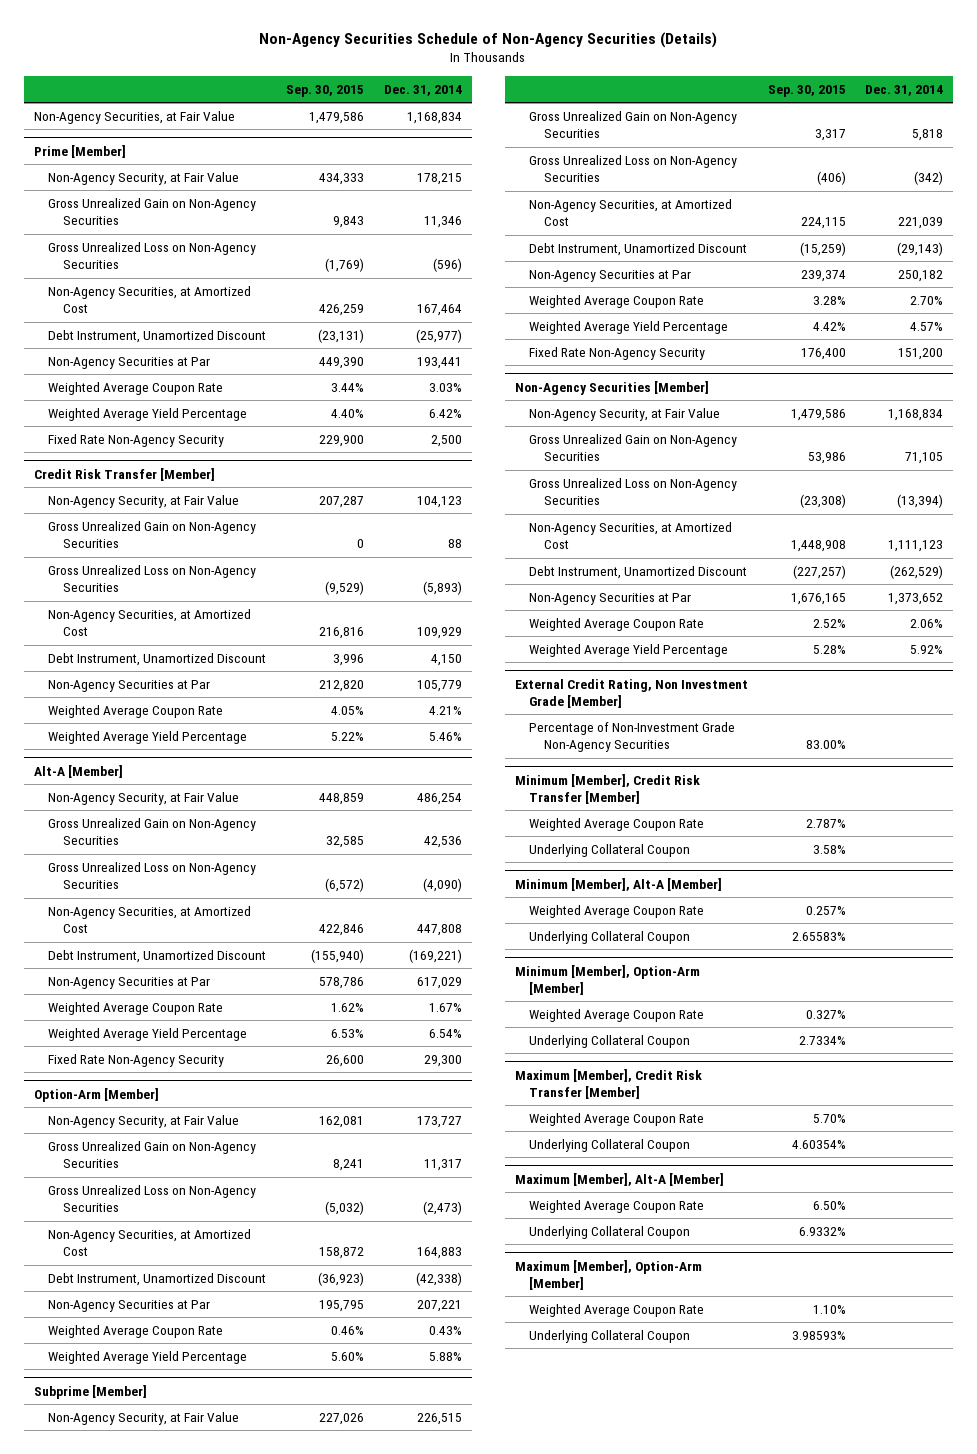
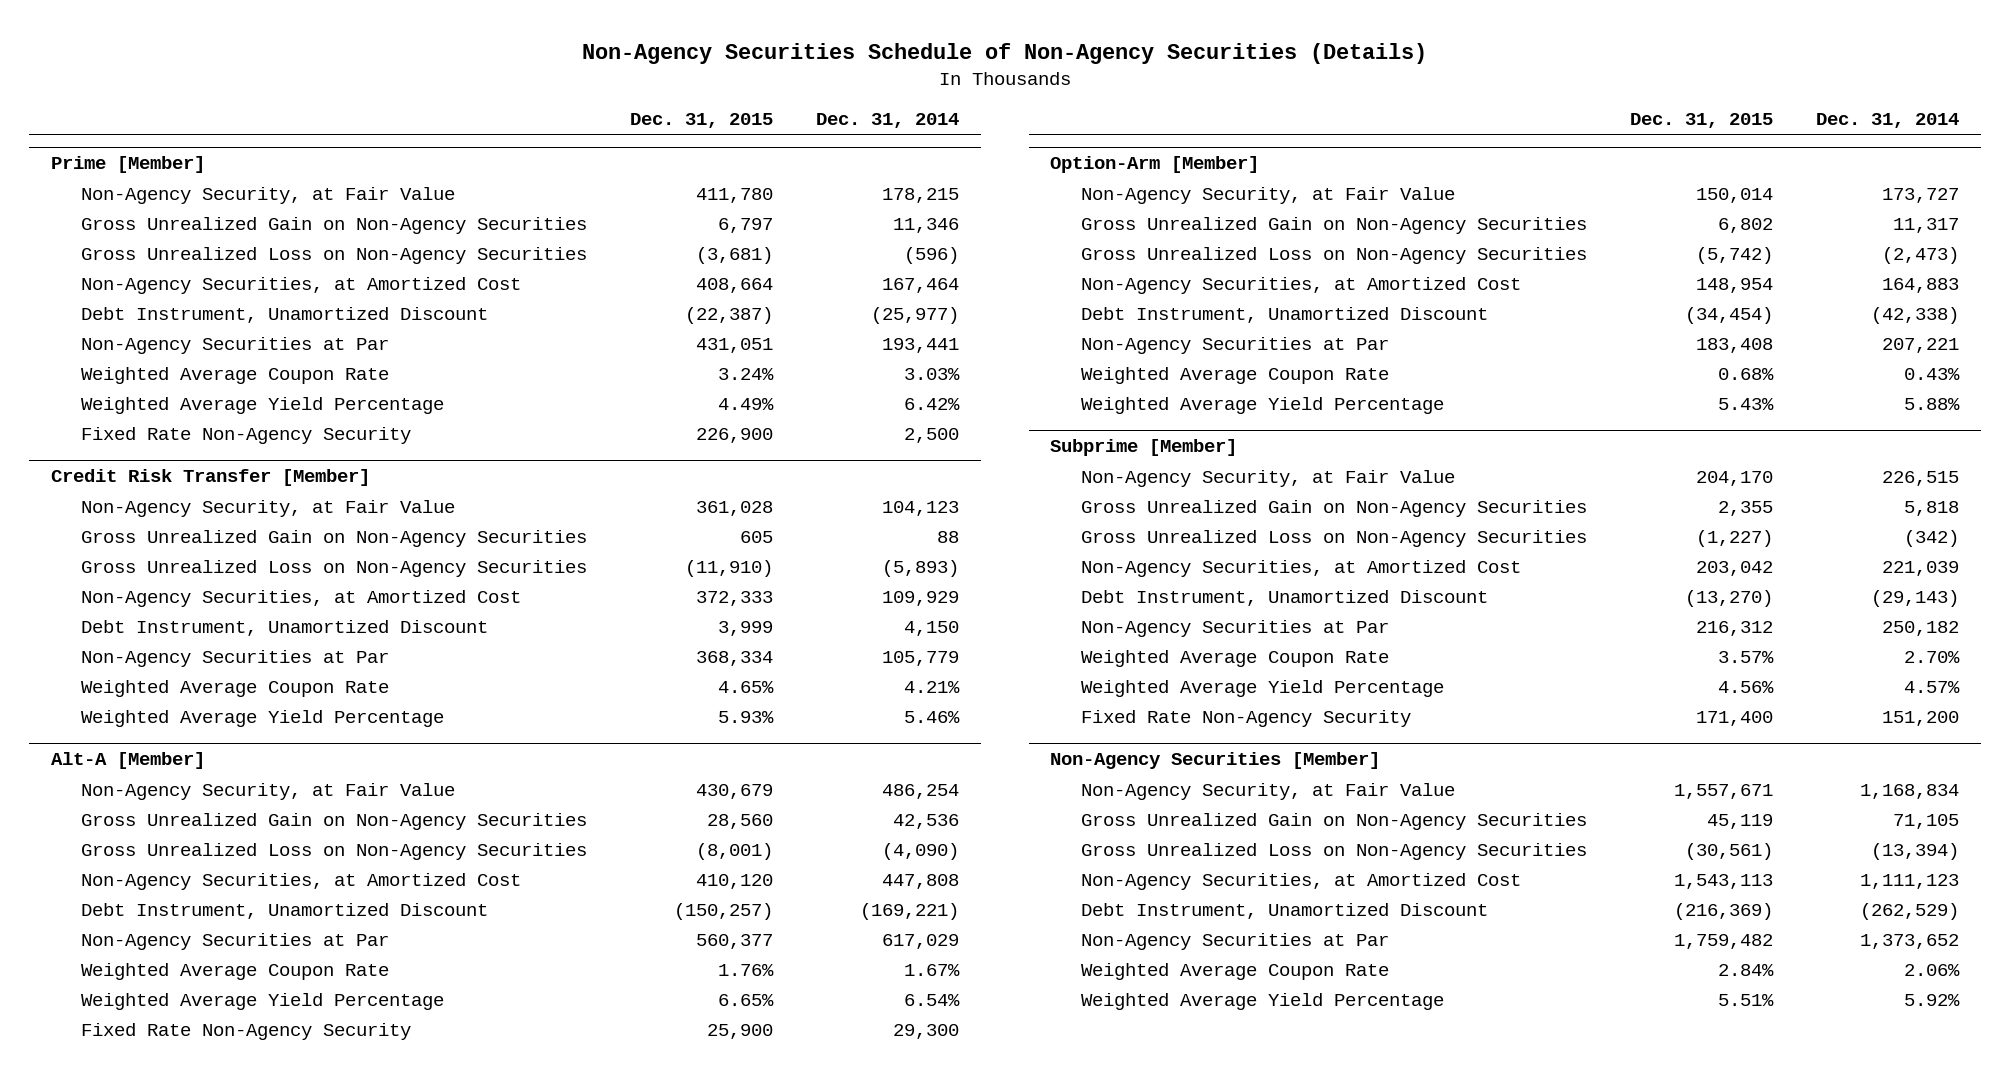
[286,84,365,97] Sep. 30, 2015 -> none
none -> [629,113,773,129] Dec. 31, 2015
[33,110,235,124] Non-Agency Securities, at Fair Value -> none
[514,678,748,708] External Credit Rating, Non Investment Grade [Member] -> none
[529,721,736,753] Percentage of Non-Investment Grade Non-Agency Securities -> none
[514,773,700,804] Minimum [Member], Credit Risk Transfer [Member] -> none
[529,817,705,831] Weighted Average Coupon Rate -> none
[529,843,691,857] Underlying Collateral Coupon -> none
[514,877,722,891] Minimum [Member], Alt-A [Member] -> none
[529,904,705,918] Weighted Average Coupon Rate -> none
[529,930,691,944] Underlying Collateral Coupon -> none
[514,964,700,995] Minimum [Member], Option-Arm [Member] -> none
[529,1008,705,1022] Weighted Average Coupon Rate -> none
[529,1034,691,1048] Underlying Collateral Coupon -> none
[514,1068,702,1099] Maximum [Member], Credit Risk Transfer [Member] -> none
[529,1112,705,1126] Weighted Average Coupon Rate -> none
[529,1138,691,1152] Underlying Collateral Coupon -> none
[514,1172,724,1186] Maximum [Member], Alt-A [Member] -> none
[529,1199,705,1213] Weighted Average Coupon Rate -> none
[529,1225,691,1239] Underlying Collateral Coupon -> none
[514,1259,702,1290] Maximum [Member], Option-Arm [Member] -> none
[529,1303,705,1317] Weighted Average Coupon Rate -> none
[529,1329,691,1343] Underlying Collateral Coupon -> none

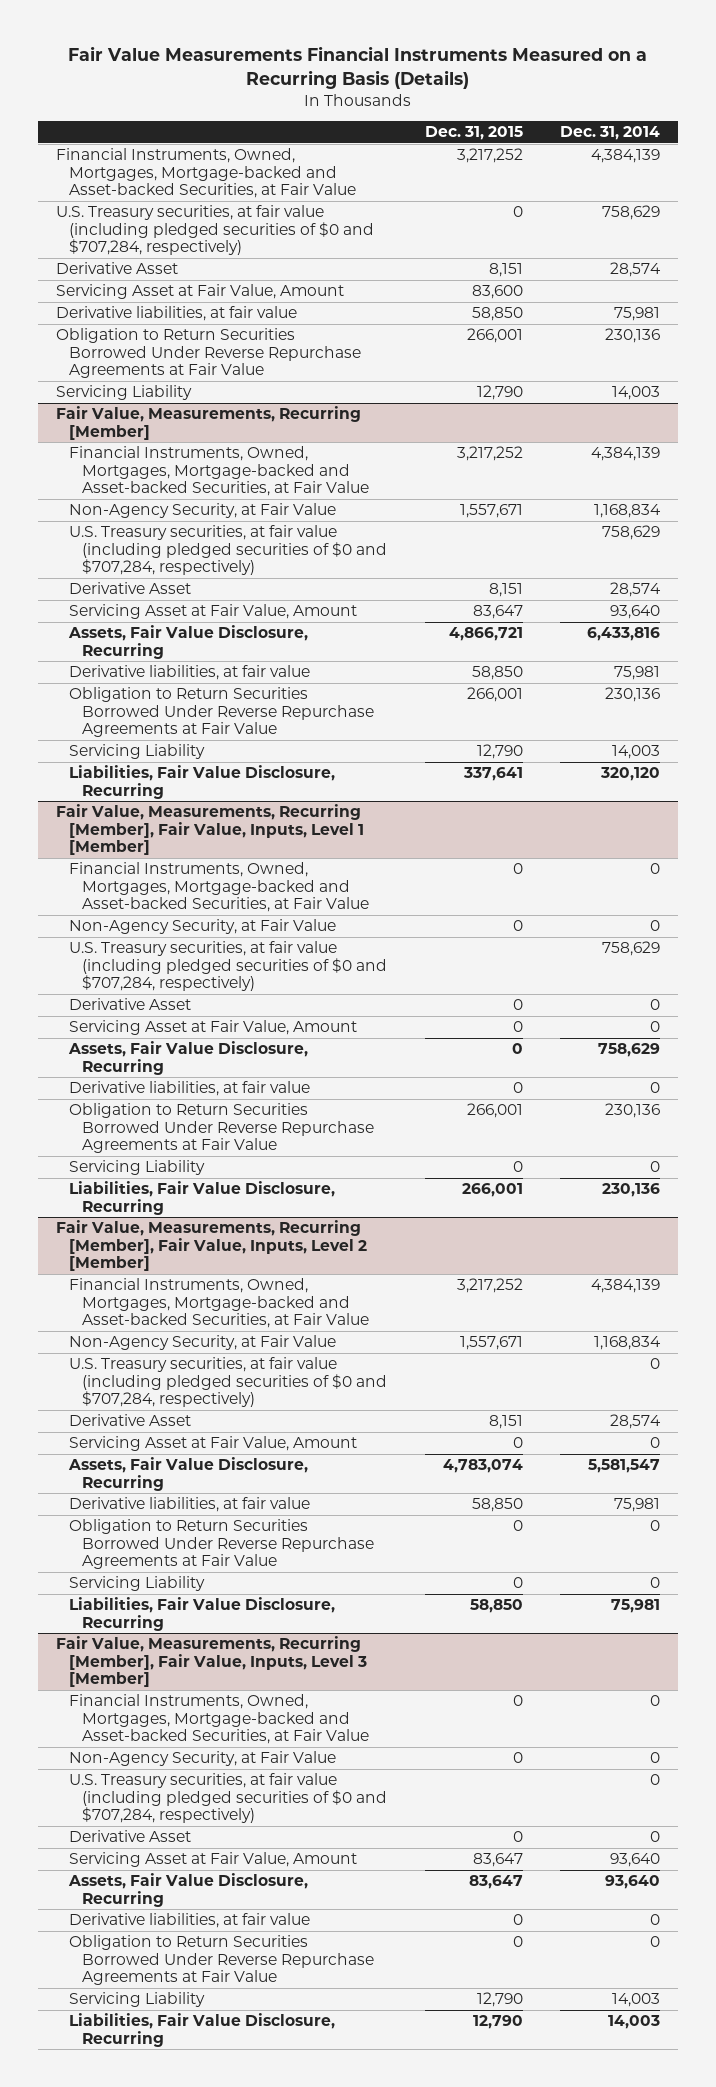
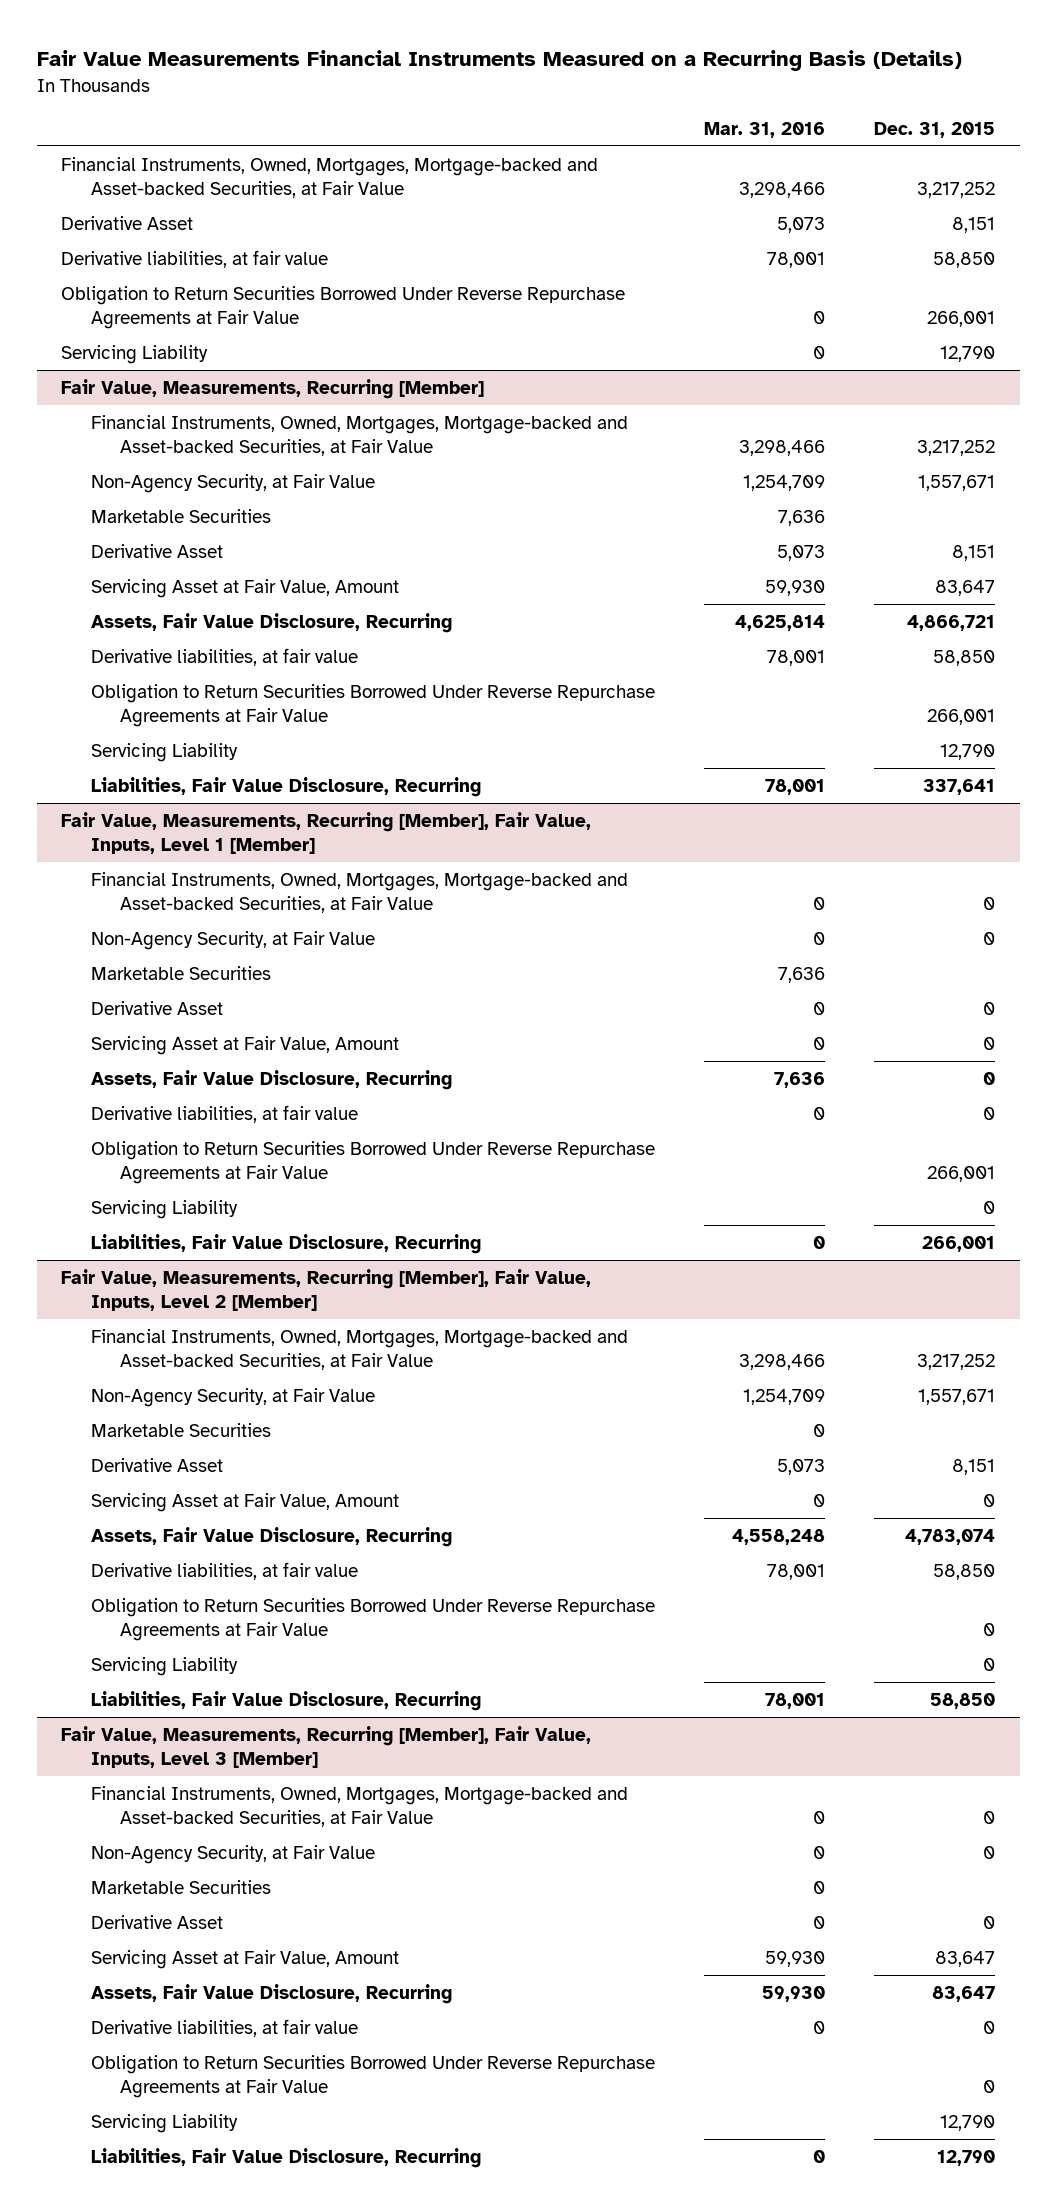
[559,126,660,141] Dec. 31, 2014 -> none
none -> [703,121,825,138] Mar. 31, 2016
[56,205,375,256] U.S. Treasury securities, at fair value (including pledged securities of $0 and $707,284, respectively) -> none
[56,284,345,300] Servicing Asset at Fair Value, Amount -> none
[69,525,388,576] U.S. Treasury securities, at fair value (including pledged securities of $0 and $707,284, respectively) -> none
none -> [90,509,271,524] Marketable Securities
[69,941,388,992] U.S. Treasury securities, at fair value (including pledged securities of $0 and $707,284, respectively) -> none
none -> [90,966,271,981] Marketable Securities
[69,1357,388,1408] U.S. Treasury securities, at fair value (including pledged securities of $0 and $707,284, respectively) -> none
none -> [90,1423,271,1438] Marketable Securities
[69,1773,388,1824] U.S. Treasury securities, at fair value (including pledged securities of $0 and $707,284, respectively) -> none
none -> [90,1880,271,1895] Marketable Securities

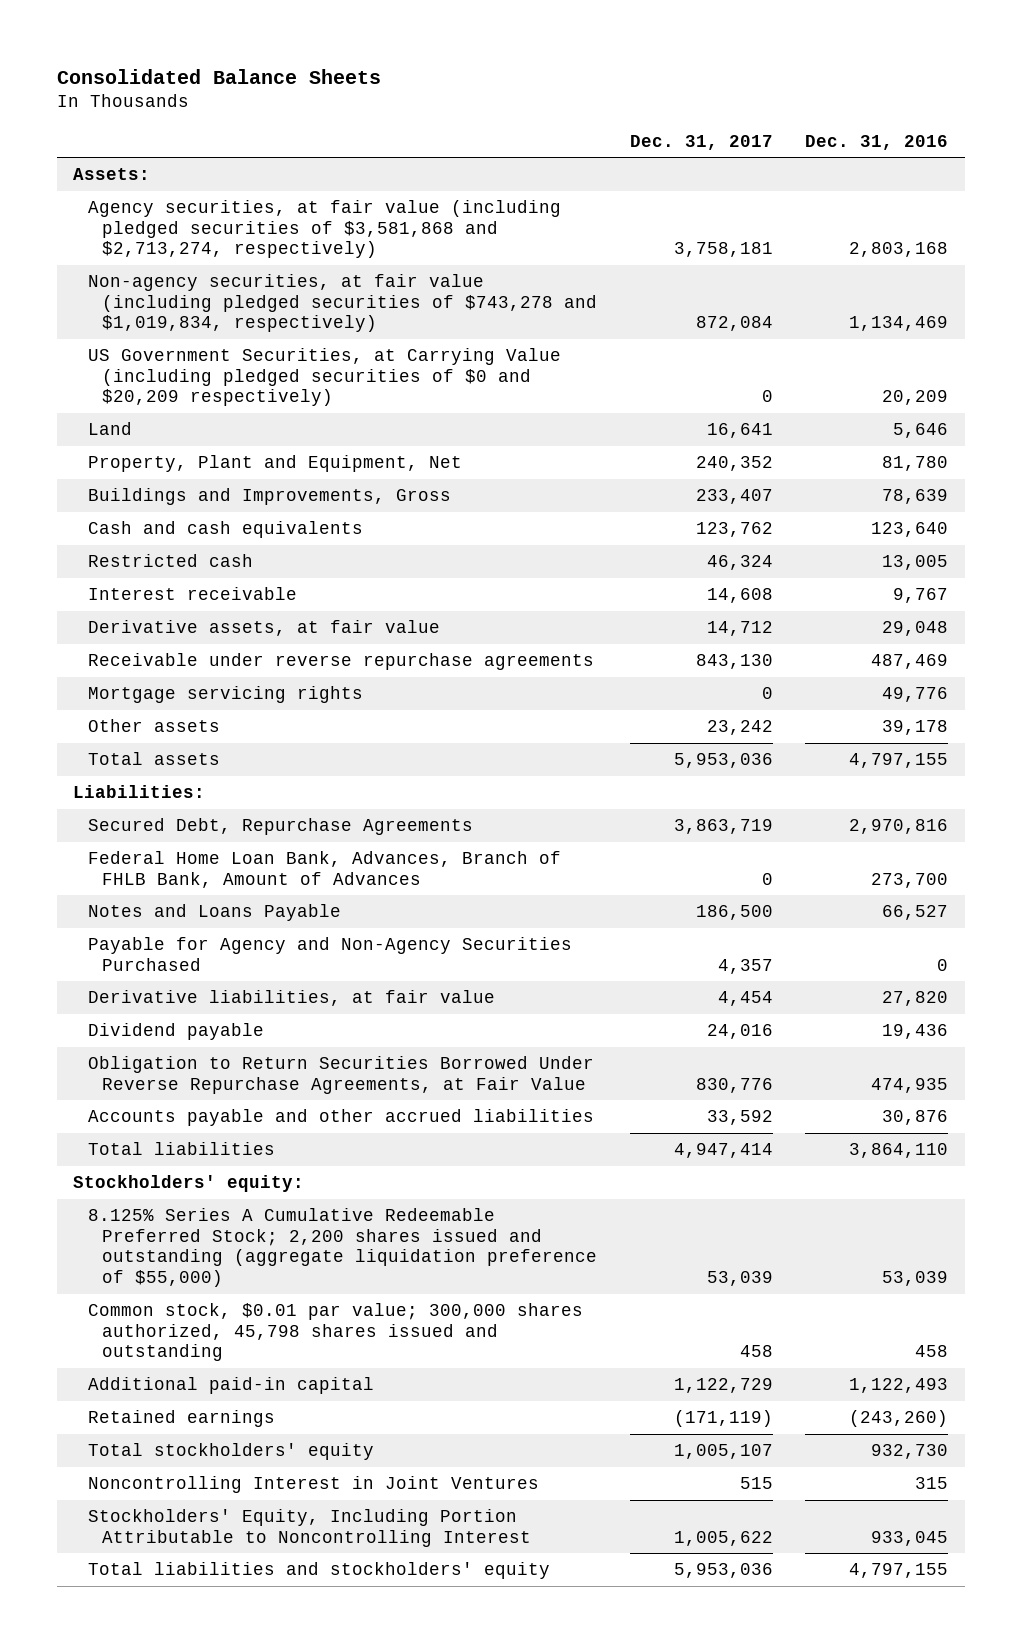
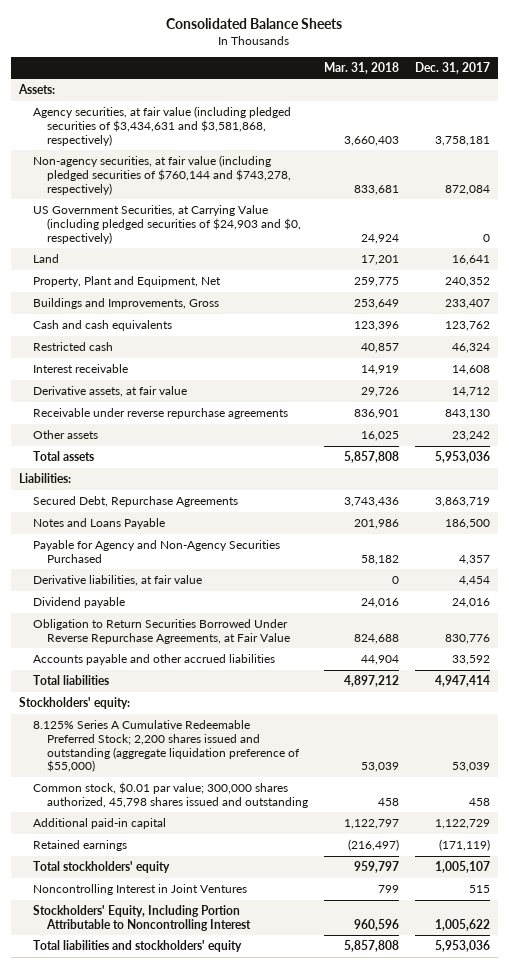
[805,134,949,150] Dec. 31, 2016 -> none
none -> [323,61,399,74] Mar. 31, 2018
[87,200,561,259] Agency securities, at fair value (including pledged securities of $3,581,868 and $2,713,274, respectively) -> [32,106,291,146] Agency securities, at fair value (including pledged securities of $3,434,631 and $3,581,868, respectively)
[87,274,598,333] Non-agency securities, at fair value (including pledged securities of $743,278 and $1,019,834, respectively) -> [32,155,291,195] Non-agency securities, at fair value (including pledged securities of $760,144 and $743,278, respectively)
[87,348,561,407] US Government Securities, at Carrying Value (including pledged securities of $0 and $20,209 respectively) -> [32,205,301,244] US Government Securities, at Carrying Value (including pledged securities of $24,903 and $0, respectively)
[87,686,363,704] Mortgage servicing rights -> none
[87,851,561,888] Federal Home Loan Bank, Advances, Branch of FHLB Bank, Amount of Advances -> none

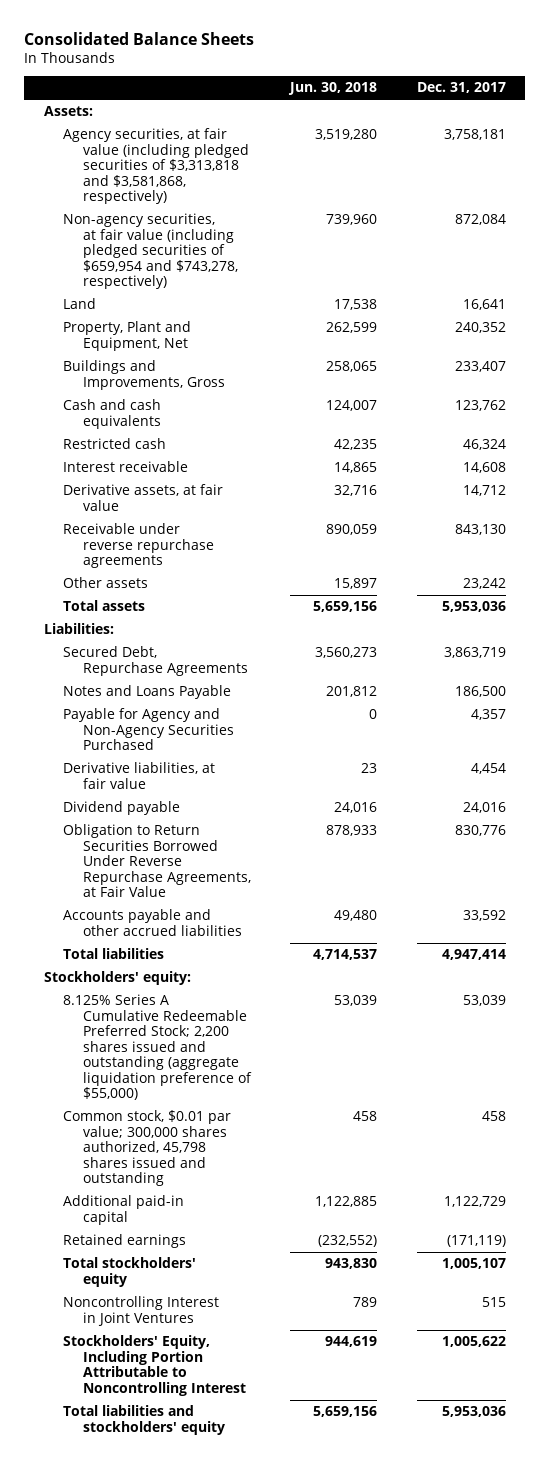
[323,61,399,74] Mar. 31, 2018 -> none
none -> [288,82,378,96] Jun. 30, 2018
[32,205,301,244] US Government Securities, at Carrying Value (including pledged securities of $24,903 and $0, respectively) -> none
[32,106,291,146] Agency securities, at fair value (including pledged securities of $3,434,631 and $3,581,868, respectively) -> [63,128,249,205] Agency securities, at fair value (including pledged securities of $3,313,818 and $3,581,868, respectively)
[32,155,291,195] Non-agency securities, at fair value (including pledged securities of $760,144 and $743,278, respectively) -> [63,213,238,290] Non-agency securities, at fair value (including pledged securities of $659,954 and $743,278, respectively)

